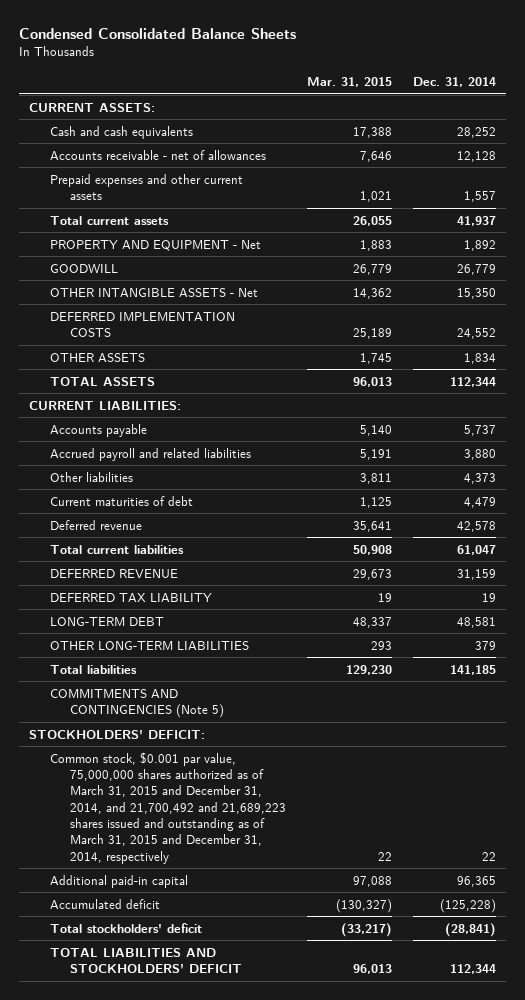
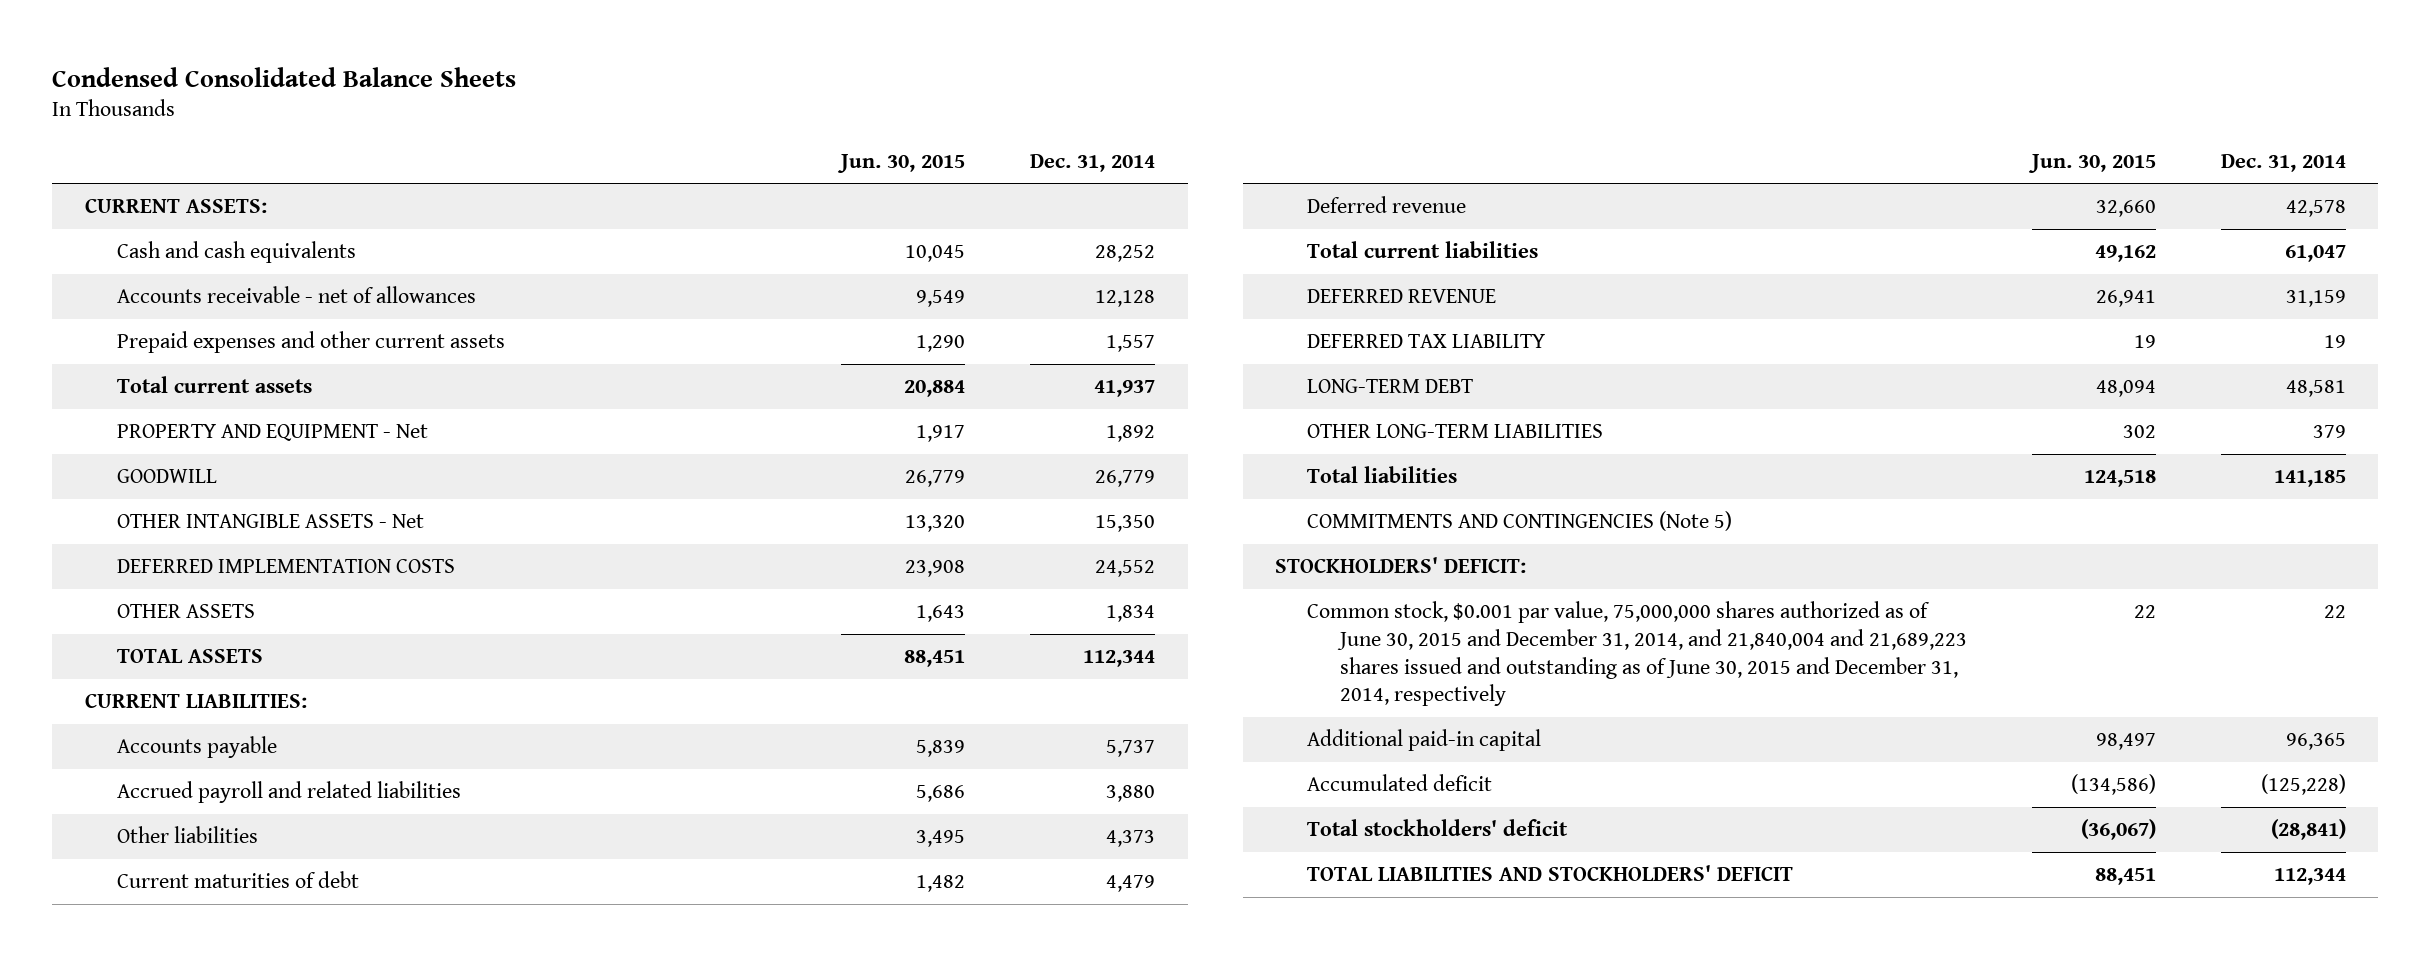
[307,77,393,88] Mar. 31, 2015 -> none
none -> [837,153,966,173] Jun. 30, 2015
[49,751,287,864] Common stock, $0.001 par value, 75,000,000 shares authorized as of March 31, 2015 and December 31, 2014, and 21,700,492 and 21,689,223 shares issued and outstanding as of March 31, 2015 and December 31, 2014, respectively -> [1307,601,1967,707] Common stock, $0.001 par value, 75,000,000 shares authorized as of June 30, 2015 and December 31, 2014, and 21,840,004 and 21,689,223 shares issued and outstanding as of June 30, 2015 and December 31, 2014, respectively

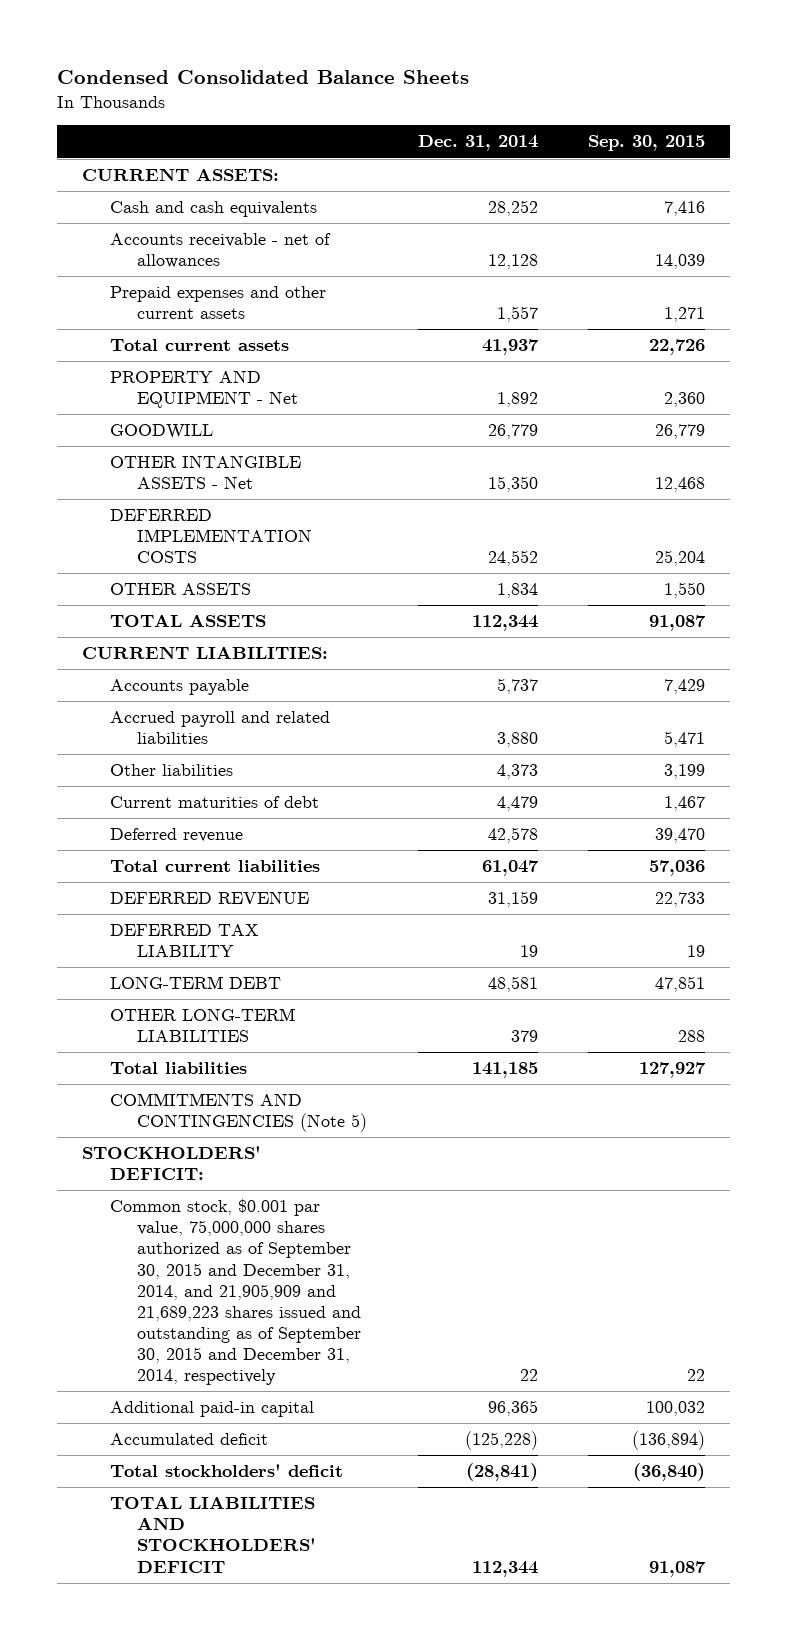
[837,153,966,173] Jun. 30, 2015 -> none
none -> [587,135,705,152] Sep. 30, 2015
[1307,601,1967,707] Common stock, $0.001 par value, 75,000,000 shares authorized as of June 30, 2015 and December 31, 2014, and 21,840,004 and 21,689,223 shares issued and outstanding as of June 30, 2015 and December 31, 2014, respectively -> [109,1199,362,1386] Common stock, $0.001 par value, 75,000,000 shares authorized as of September 30, 2015 and December 31, 2014, and 21,905,909 and 21,689,223 shares issued and outstanding as of September 30, 2015 and December 31, 2014, respectively

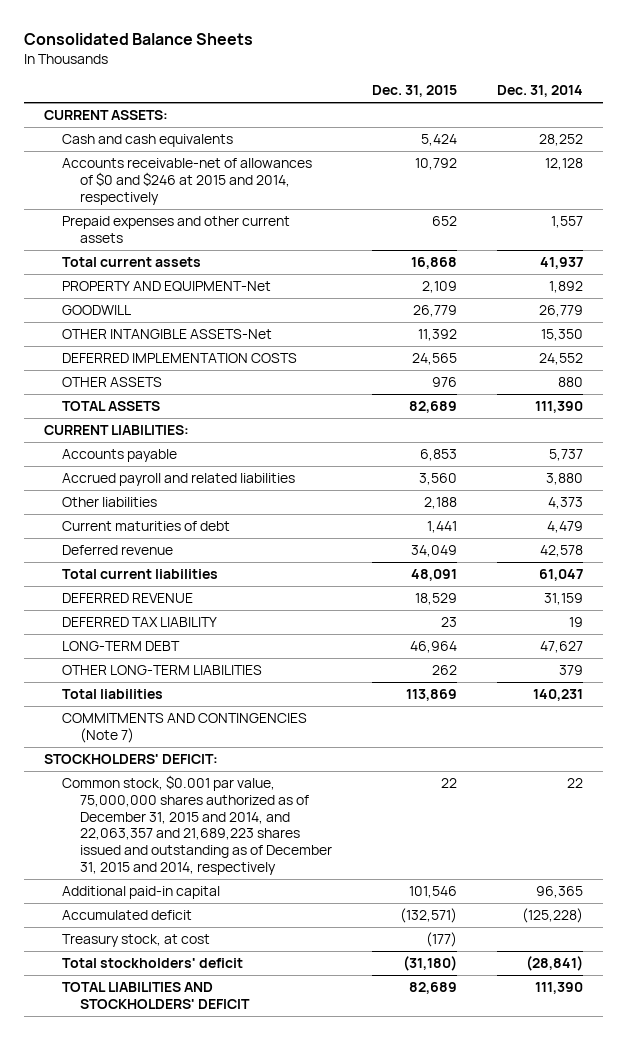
[56,70,469,85] Condensed Consolidated Balance Sheets -> [23,33,253,46] Consolidated Balance Sheets
[587,135,705,152] Sep. 30, 2015 -> none
none -> [371,84,457,97] Dec. 31, 2015
[109,233,331,269] Accounts receivable - net of allowances -> [61,158,312,205] Accounts receivable-net of allowances of $0 and $246 at 2015 and 2014, respectively
[109,370,299,409] PROPERTY AND EQUIPMENT - Net -> [61,281,271,293] PROPERTY AND EQUIPMENT-Net
[109,455,301,490] OTHER INTANGIBLE ASSETS - Net -> [61,329,272,340] OTHER INTANGIBLE ASSETS-Net
[496,583,538,599] 1,834 -> [557,377,583,388] 880
[471,615,538,632] 112,344 -> [534,401,583,414] 111,390
[487,976,538,993] 48,581 -> [539,641,583,654] 47,627
[471,1062,538,1079] 141,185 -> [532,689,583,702] 140,231
[109,1093,368,1133] COMMITMENTS AND CONTINGENCIES (Note 5) -> [61,713,307,743] COMMITMENTS AND CONTINGENCIES (Note 7)
[109,1199,362,1386] Common stock, $0.001 par value, 75,000,000 shares authorized as of September 30, 2015 and December 31, 2014, and 21,905,909 and 21,689,223 shares issued and outstanding as of September 30, 2015 and December 31, 2014, respectively -> [61,775,333,876] Common stock, $0.001 par value, 75,000,000 shares authorized as of December 31, 2015 and 2014, and 22,063,357 and 21,689,223 shares issued and outstanding as of December 31, 2015 and 2014, respectively
none -> [61,934,210,948] Treasury stock, at cost
[471,1560,538,1577] 112,344 -> [534,982,583,995] 111,390

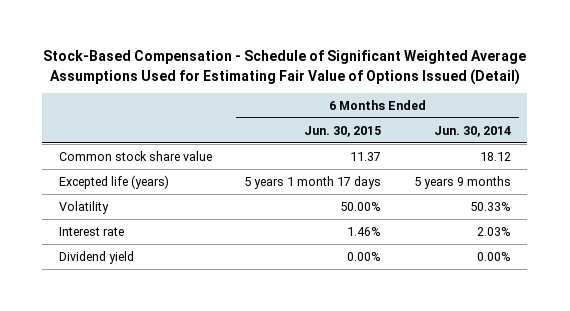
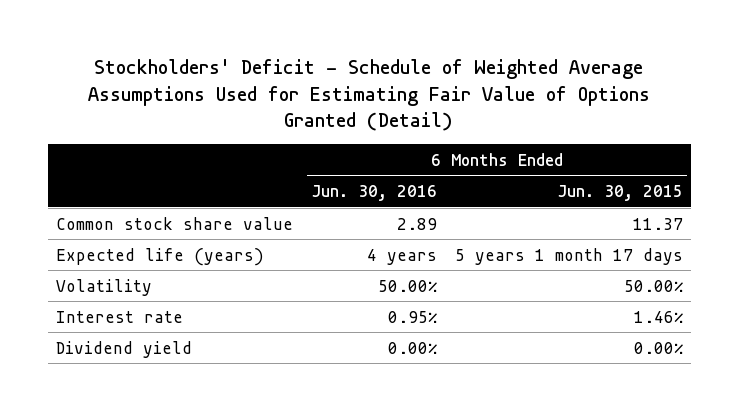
[42,50,526,85] Stock-Based Compensation - Schedule of Significant Weighted Average Assumptions Used for Estimating Fair Value of Options Issued (Detail) -> [88,59,651,132] Stockholders' Deficit - Schedule of Weighted Average Assumptions Used for Estimating Fair Value of Options Granted (Detail)
[433,125,511,137] Jun. 30, 2014 -> none
none -> [310,185,437,202] Jun. 30, 2016
[58,174,169,189] Excepted life (years) -> [56,247,265,266] Expected life (years)

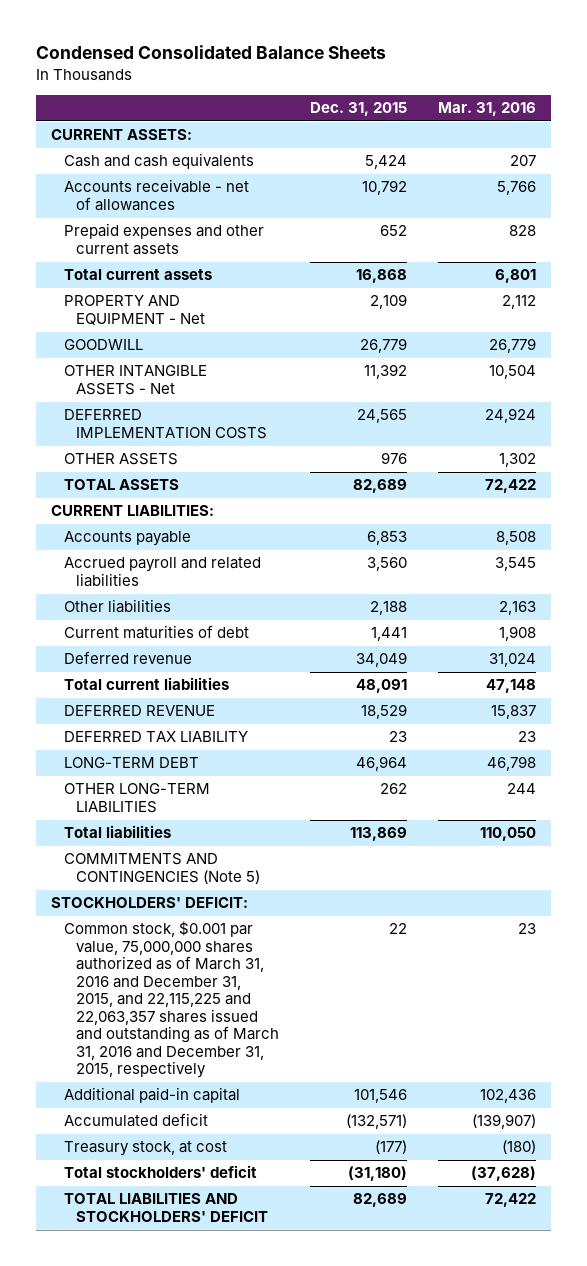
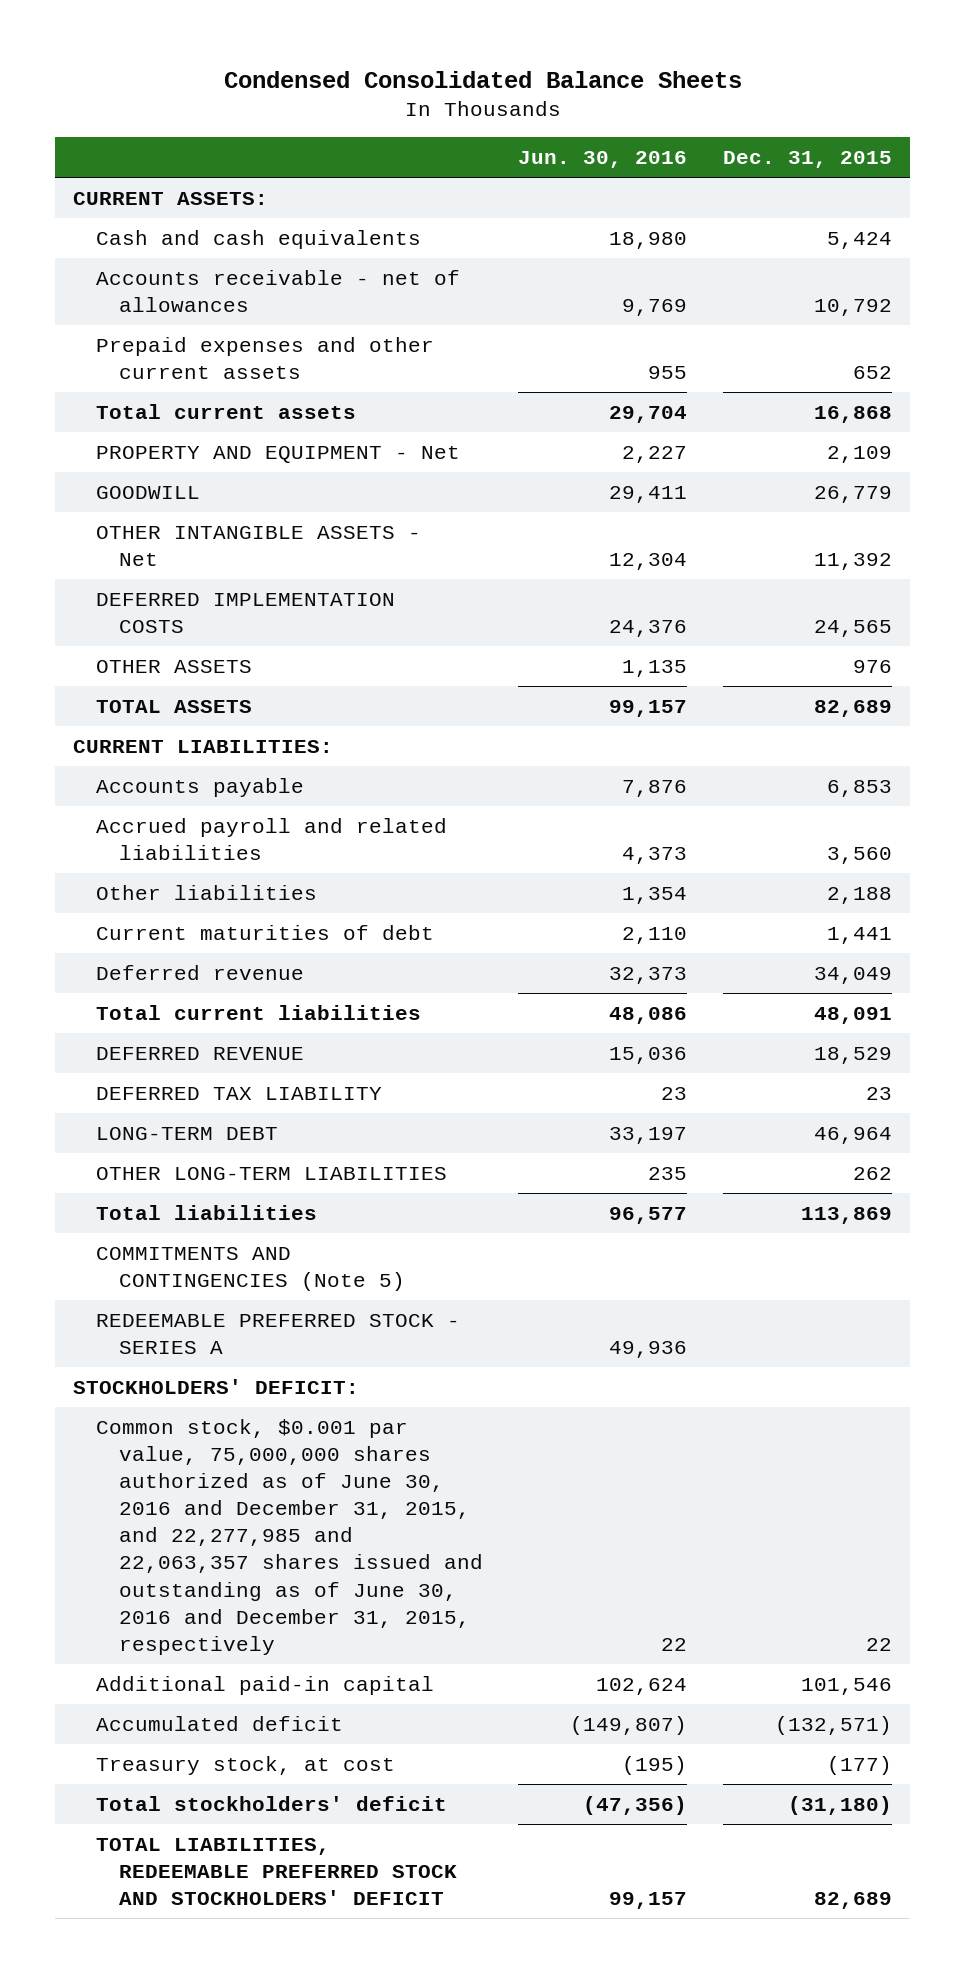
[437,102,536,117] Mar. 31, 2016 -> none
none -> [518,151,688,169] Jun. 30, 2016
none -> [96,1313,461,1355] REDEEMABLE PREFERRED STOCK - SERIES A
[63,921,280,1079] Common stock, $0.001 par value, 75,000,000 shares authorized as of March 31, 2016 and December 31, 2015, and 22,115,225 and 22,063,357 shares issued and outstanding as of March 31, 2016 and December 31, 2015, respectively -> [96,1418,483,1655] Common stock, $0.001 par value, 75,000,000 shares authorized as of June 30, 2016 and December 31, 2015, and 22,277,985 and 22,063,357 shares issued and outstanding as of June 30, 2016 and December 31, 2015, respectively
[63,1193,269,1222] TOTAL LIABILITIES AND STOCKHOLDERS' DEFICIT -> [96,1837,457,1906] TOTAL LIABILITIES, REDEEMABLE PREFERRED STOCK AND STOCKHOLDERS' DEFICIT

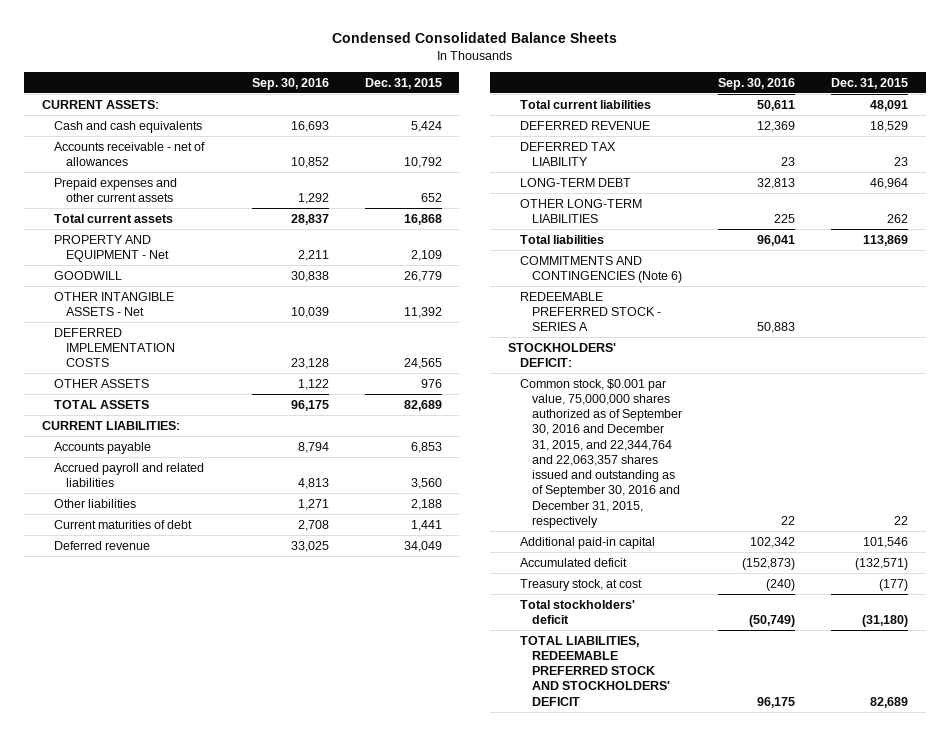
[518,151,688,169] Jun. 30, 2016 -> none
none -> [251,77,329,90] Sep. 30, 2016
[96,1246,405,1292] COMMITMENTS AND CONTINGENCIES (Note 5) -> [520,255,683,283] COMMITMENTS AND CONTINGENCIES (Note 6)
[96,1418,483,1655] Common stock, $0.001 par value, 75,000,000 shares authorized as of June 30, 2016 and December 31, 2015, and 22,277,985 and 22,063,357 shares issued and outstanding as of June 30, 2016 and December 31, 2015, respectively -> [520,378,683,528] Common stock, $0.001 par value, 75,000,000 shares authorized as of September 30, 2016 and December 31, 2015, and 22,344,764 and 22,063,357 shares issued and outstanding as of September 30, 2016 and December 31, 2015, respectively

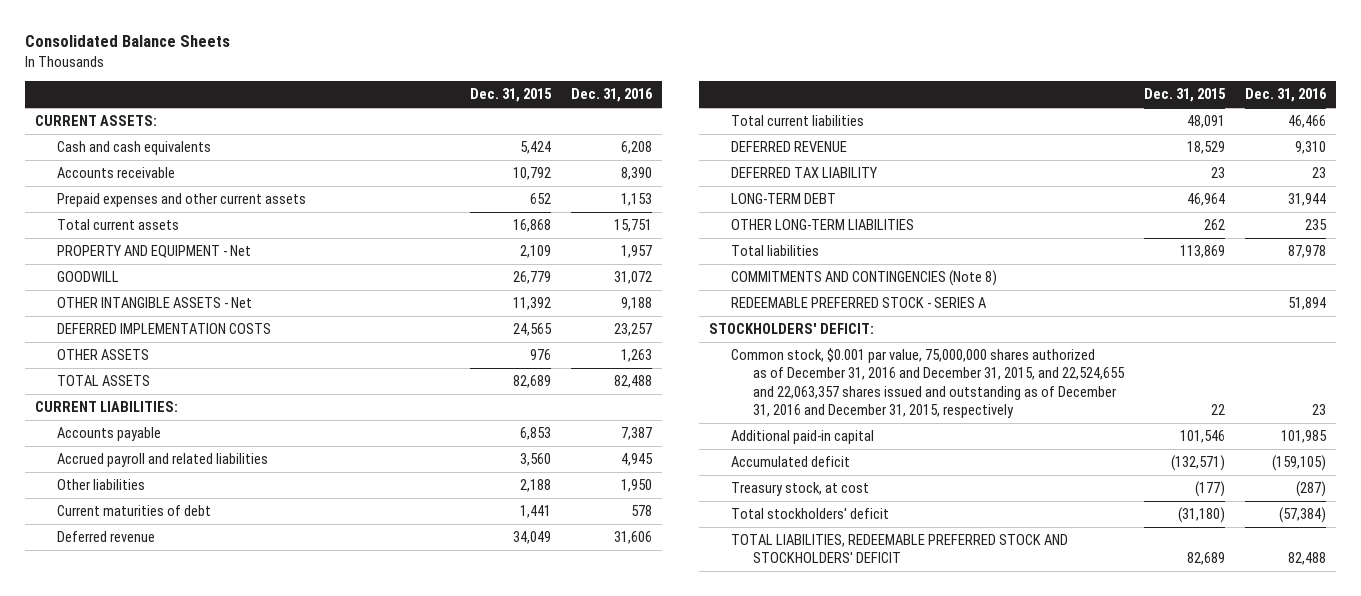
[331,32,617,44] Condensed Consolidated Balance Sheets -> [25,35,231,48] Consolidated Balance Sheets
[251,77,329,90] Sep. 30, 2016 -> none
none -> [571,88,654,103] Dec. 31, 2016
[53,141,205,166] Accounts receivable - net of allowances -> [57,167,176,179] Accounts receivable
[520,255,683,283] COMMITMENTS AND CONTINGENCIES (Note 6) -> [730,270,997,287] COMMITMENTS AND CONTINGENCIES (Note 8)
[520,378,683,528] Common stock, $0.001 par value, 75,000,000 shares authorized as of September 30, 2016 and December 31, 2015, and 22,344,764 and 22,063,357 shares issued and outstanding as of September 30, 2016 and December 31, 2015, respectively -> [730,348,1125,419] Common stock, $0.001 par value, 75,000,000 shares authorized as of December 31, 2016 and December 31, 2015, and 22,524,655 and 22,063,357 shares issued and outstanding as of December 31, 2016 and December 31, 2015, respectively

